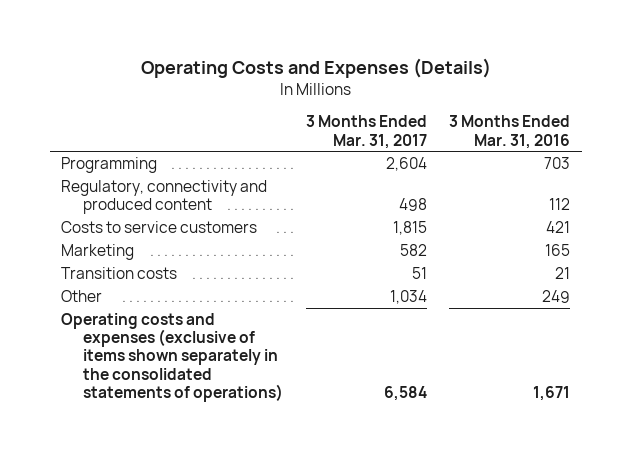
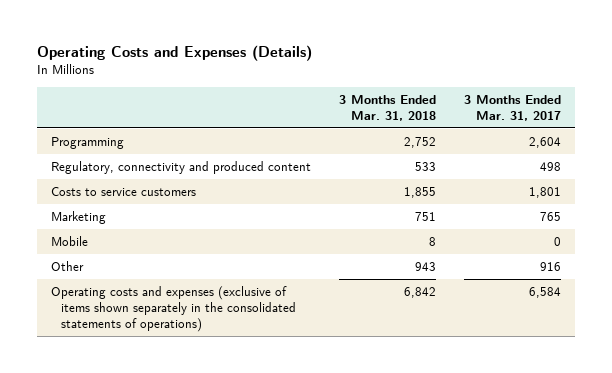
[449,115,571,149] 3 Months Ended Mar. 31, 2016 -> none
none -> [339,94,437,121] 3 Months Ended Mar. 31, 2018
[61,266,178,279] Transition costs -> none
[392,220,427,235] 1,815 -> [529,187,562,199] 1,801
[399,243,427,256] 582 -> [540,212,562,222] 765
none -> [51,236,89,247] Mobile
[389,289,427,304] 1,034 -> [540,262,562,272] 916

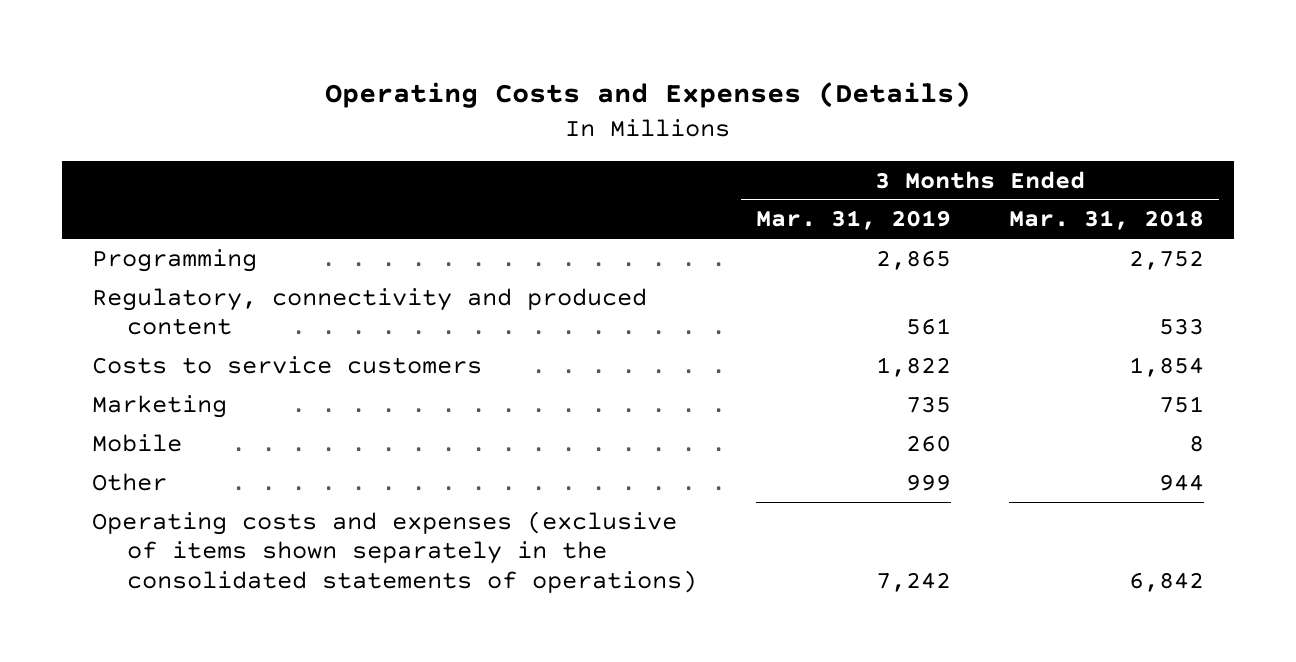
[464,94,562,121] 3 Months Ended Mar. 31, 2017 -> none
none -> [755,210,951,231] Mar. 31, 2019
[404,187,437,199] 1,855 -> [1129,356,1205,377] 1,854
[415,262,437,272] 943 -> [1159,473,1205,491] 944

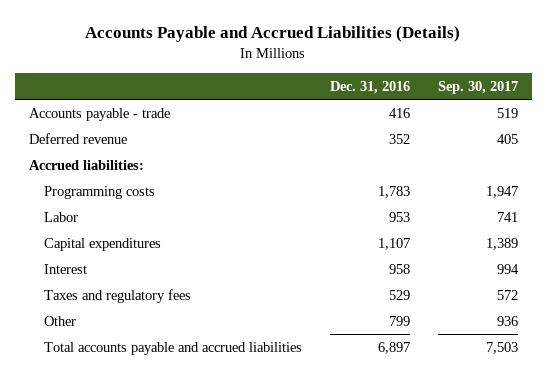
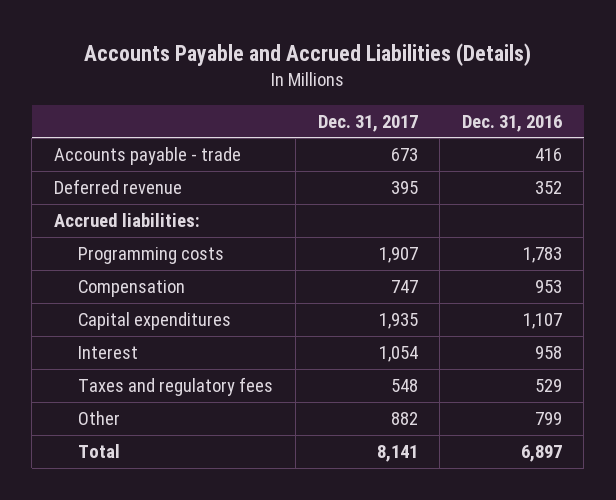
[437,80,518,94] Sep. 30, 2017 -> none
none -> [317,114,418,132] Dec. 31, 2017
[43,212,78,223] Labor -> [78,279,186,297] Compensation
[43,342,302,356] Total accounts payable and accrued liabilities -> [78,443,121,458] Total

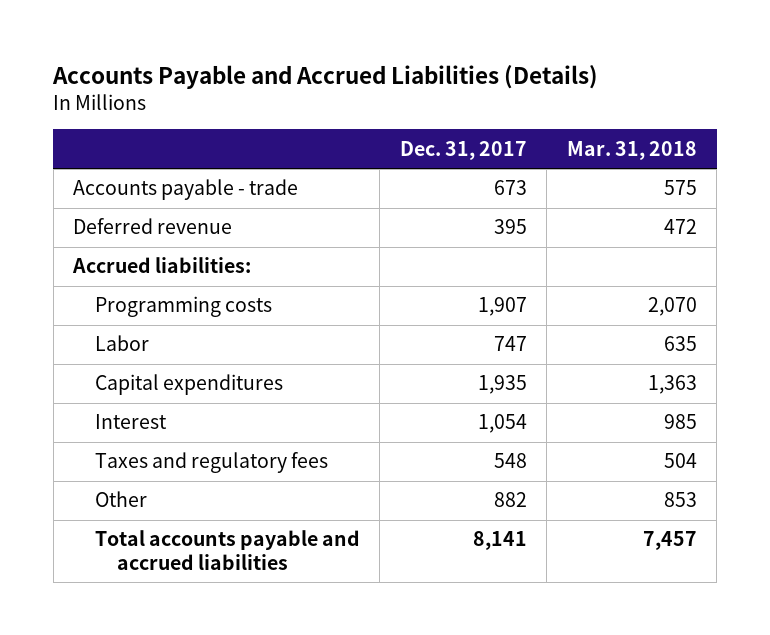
[461,114,562,132] Dec. 31, 2016 -> none
none -> [566,140,697,160] Mar. 31, 2018
[78,279,186,297] Compensation -> [94,335,149,352] Labor
[78,443,121,458] Total -> [94,530,360,571] Total accounts payable and accrued liabilities

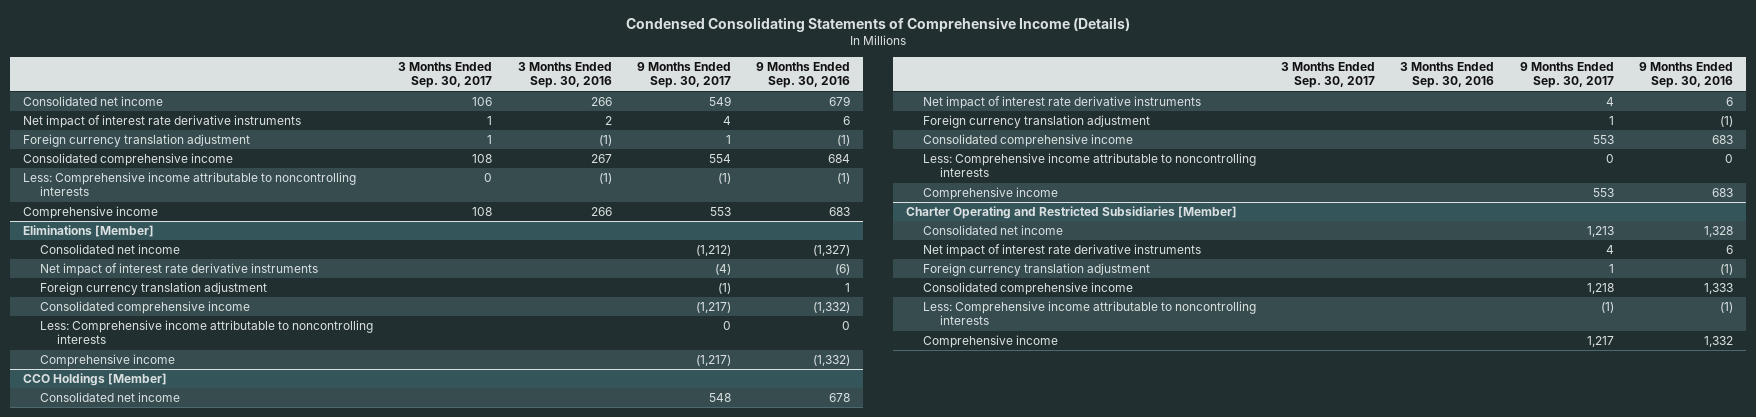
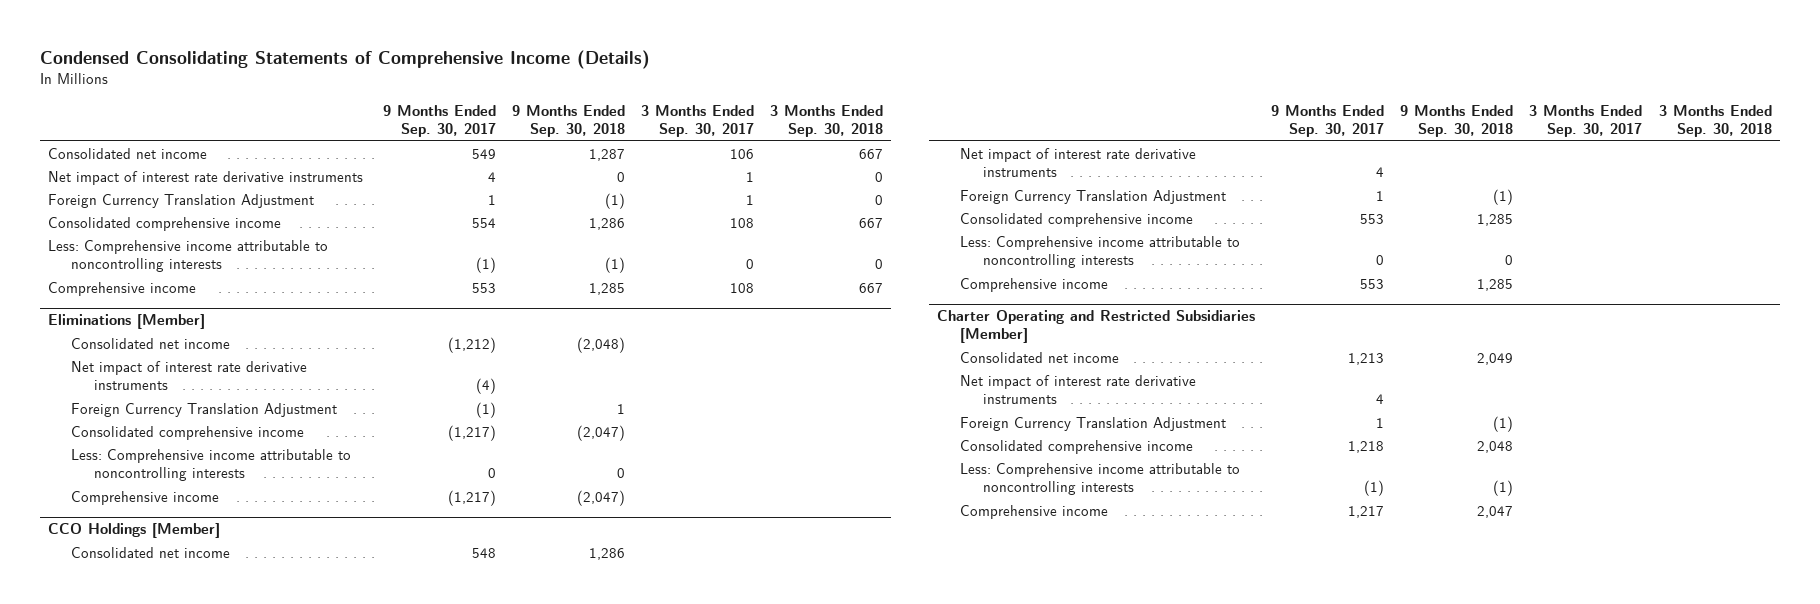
[517,61,612,89] 3 Months Ended Sep. 30, 2016 -> none
[756,61,851,89] 9 Months Ended Sep. 30, 2016 -> none
none -> [511,105,625,138] 9 Months Ended Sep. 30, 2018
none -> [770,105,884,138] 3 Months Ended Sep. 30, 2018
[22,133,250,147] Foreign currency translation adjustment -> [48,193,315,208] Foreign Currency Translation Adjustment
[39,281,267,295] Foreign currency translation adjustment -> [71,402,338,417] Foreign Currency Translation Adjustment
[922,114,1150,128] Foreign currency translation adjustment -> [959,189,1226,204] Foreign Currency Translation Adjustment
[922,262,1150,276] Foreign currency translation adjustment -> [959,416,1226,431] Foreign Currency Translation Adjustment

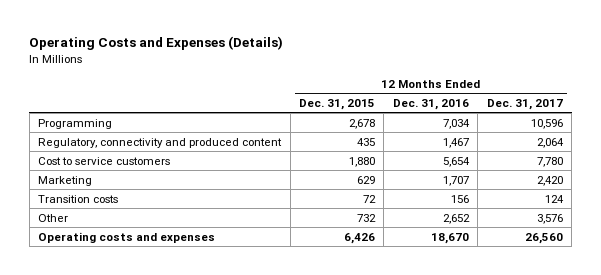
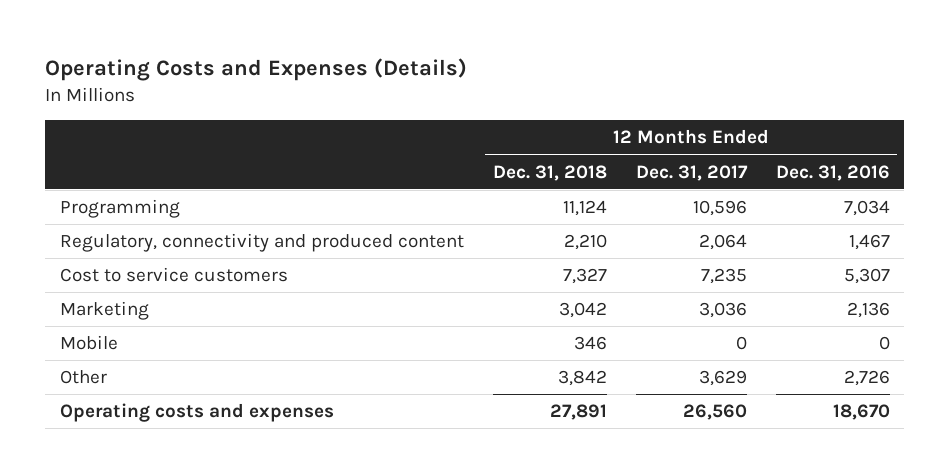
[299,99,376,111] Dec. 31, 2015 -> none
none -> [492,164,607,181] Dec. 31, 2018
[38,194,119,203] Transition costs -> none
[442,156,470,167] 5,654 -> [843,268,890,285] 5,307
[536,156,563,167] 7,780 -> [700,268,747,285] 7,235
[442,175,469,186] 1,707 -> [846,302,890,319] 2,136
[536,175,563,186] 2,420 -> [698,302,747,319] 3,036
none -> [59,335,118,351] Mobile
[442,213,470,224] 2,652 -> [843,370,890,387] 2,726
[536,213,563,224] 3,576 -> [698,370,747,387] 3,629

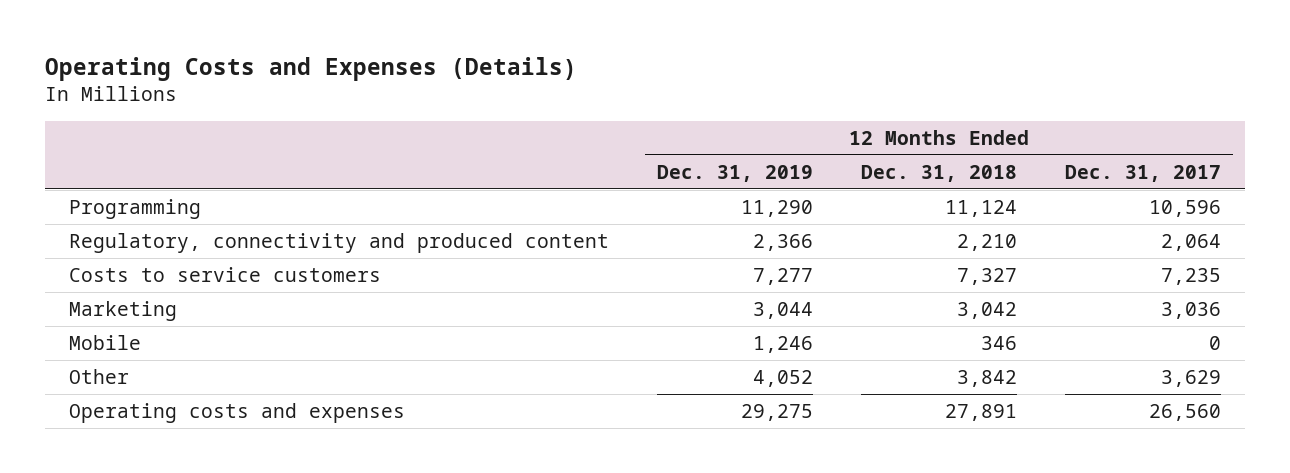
[775,164,890,181] Dec. 31, 2016 -> none
none -> [656,164,813,182] Dec. 31, 2019
[59,267,288,283] Cost to service customers -> [68,266,381,282] Costs to service customers

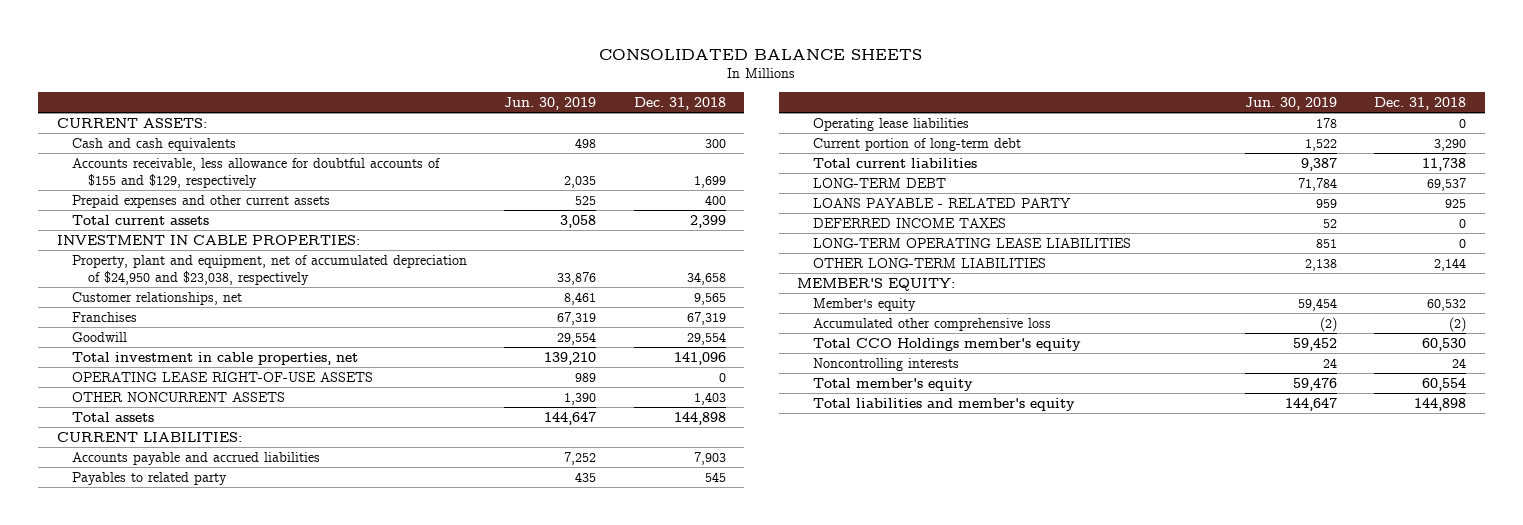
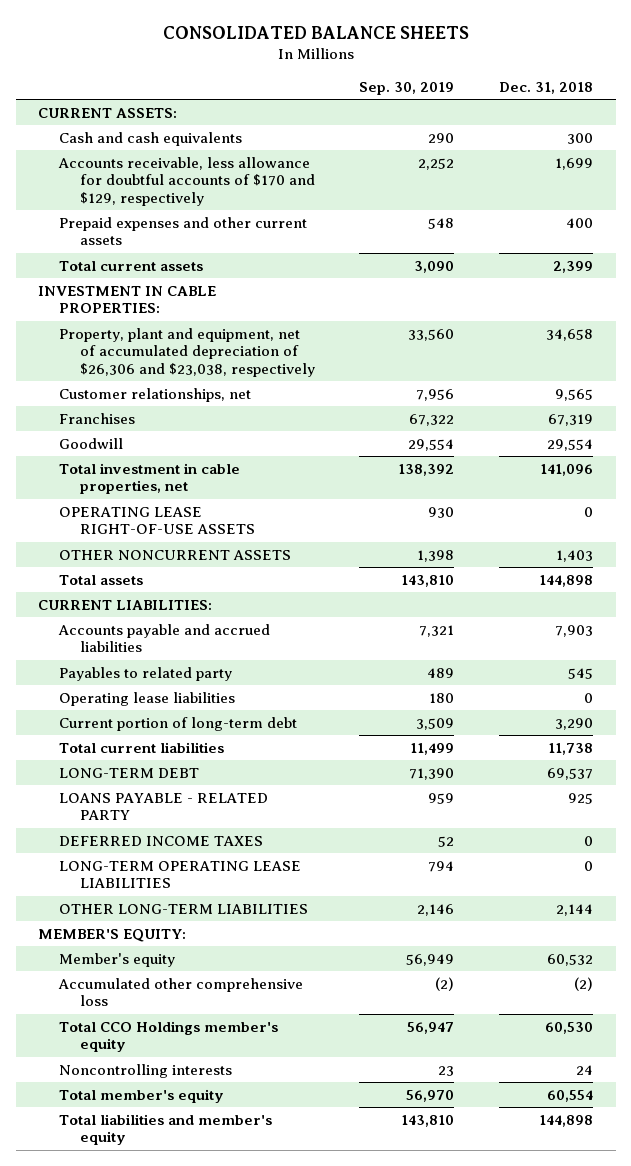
[504,97,597,111] Jun. 30, 2019 -> none
none -> [359,82,455,96] Sep. 30, 2019
[72,157,441,188] Accounts receivable, less allowance for doubtful accounts of $155 and $129, respectively -> [57,156,315,206] Accounts receivable, less allowance for doubtful accounts of $170 and $129, respectively
[72,254,468,285] Property, plant and equipment, net of accumulated depreciation of $24,950 and $23,038, respectively -> [58,327,315,377] Property, plant and equipment, net of accumulated depreciation of $26,306 and $23,038, respectively

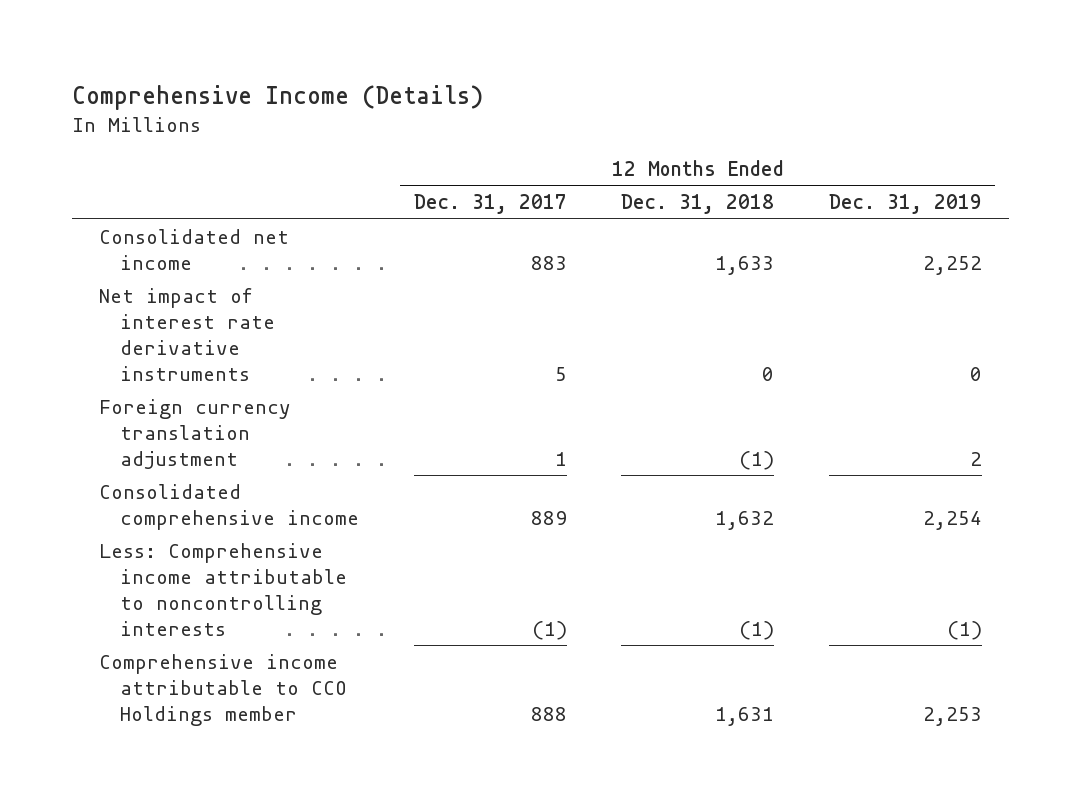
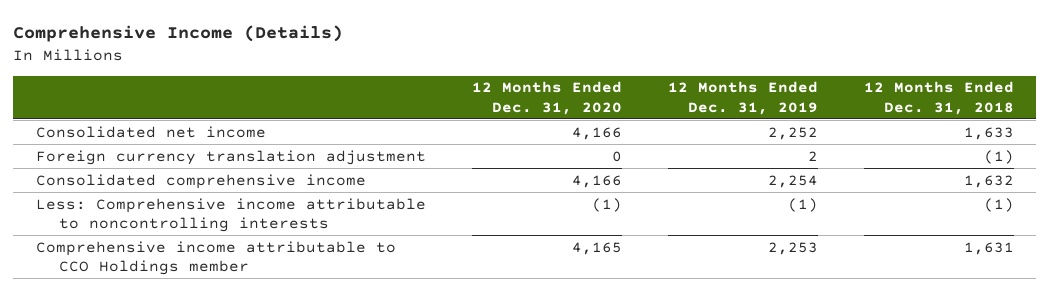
[413,194,567,215] Dec. 31, 2017 -> none
none -> [471,81,622,115] 12 Months Ended Dec. 31, 2020
[99,287,276,381] Net impact of interest rate derivative instruments -> none

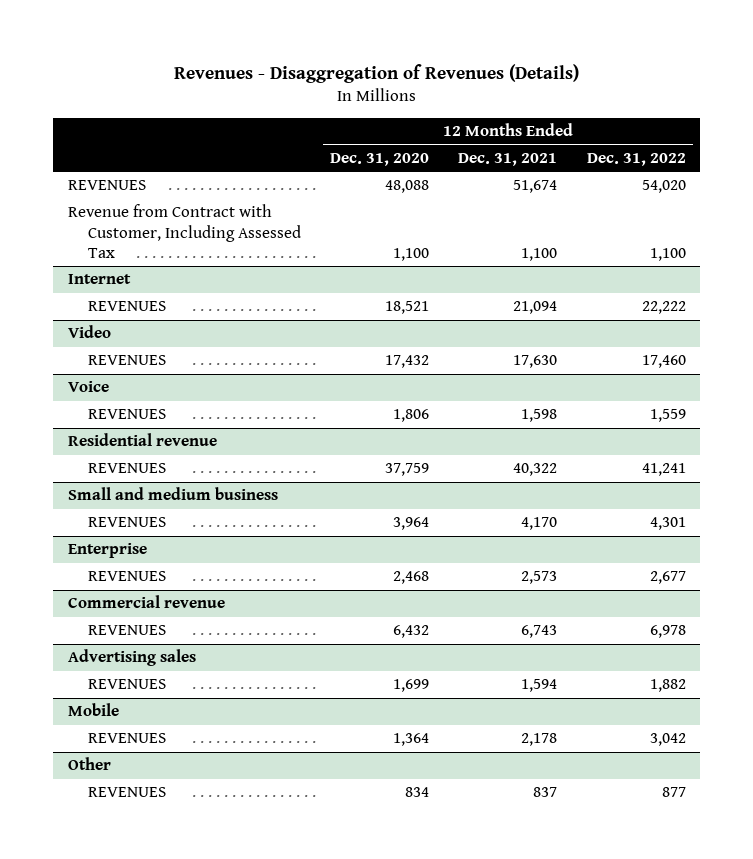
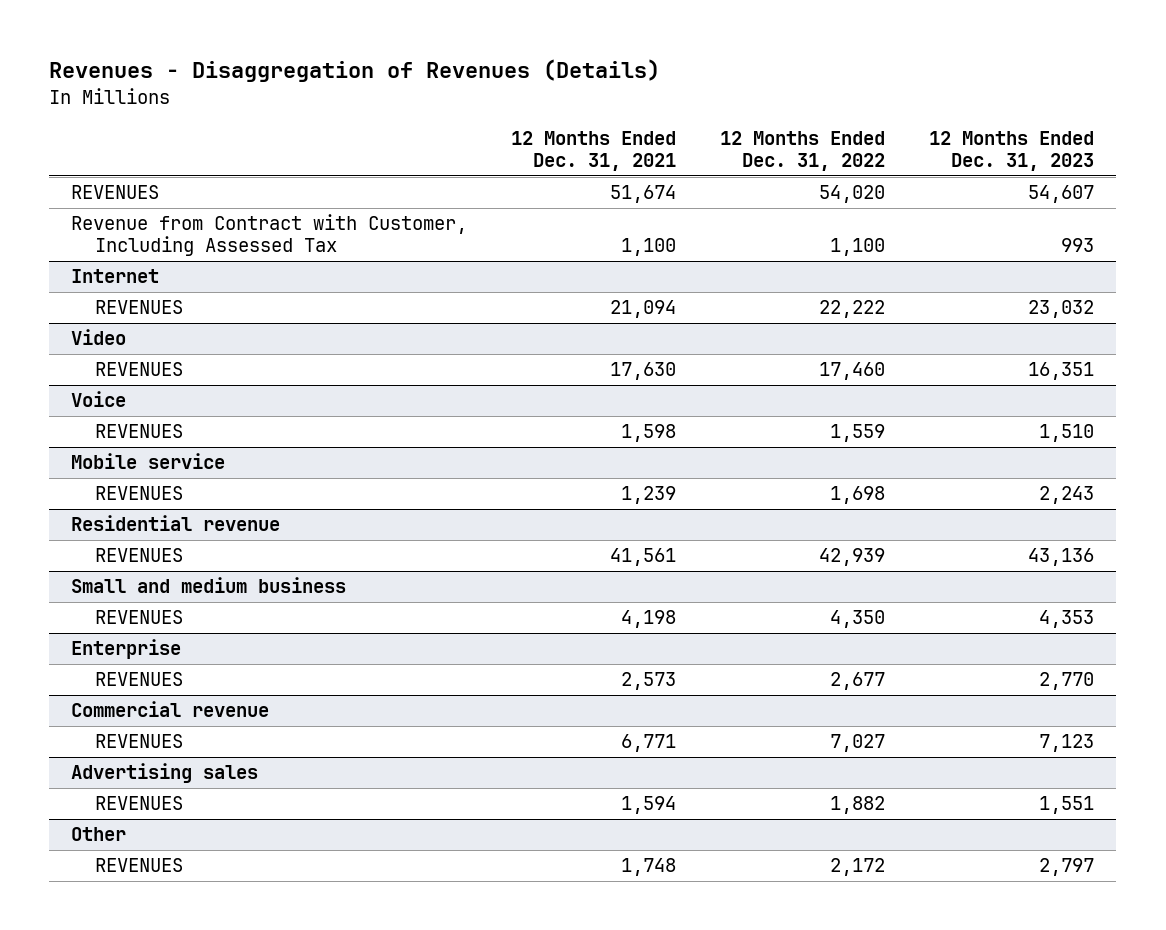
[330,153,430,167] Dec. 31, 2020 -> none
none -> [929,130,1095,171] 12 Months Ended Dec. 31, 2023
none -> [71,453,226,470] Mobile service
none -> [94,486,183,501] REVENUES
[513,463,558,477] 40,322 -> [610,548,677,567] 41,561
[641,463,686,477] 41,241 -> [819,548,886,567] 42,939
[521,517,558,531] 4,170 -> [621,610,677,629] 4,198
[649,517,686,531] 4,301 -> [830,610,886,629] 4,350
[521,625,558,639] 6,743 -> [621,734,677,753] 6,771
[649,625,686,639] 6,978 -> [830,734,886,753] 7,027
[67,703,119,717] Mobile -> none
[87,733,166,744] REVENUES -> none
[533,787,558,798] 837 -> [621,858,677,877] 1,748
[661,787,686,798] 877 -> [830,858,886,877] 2,172

